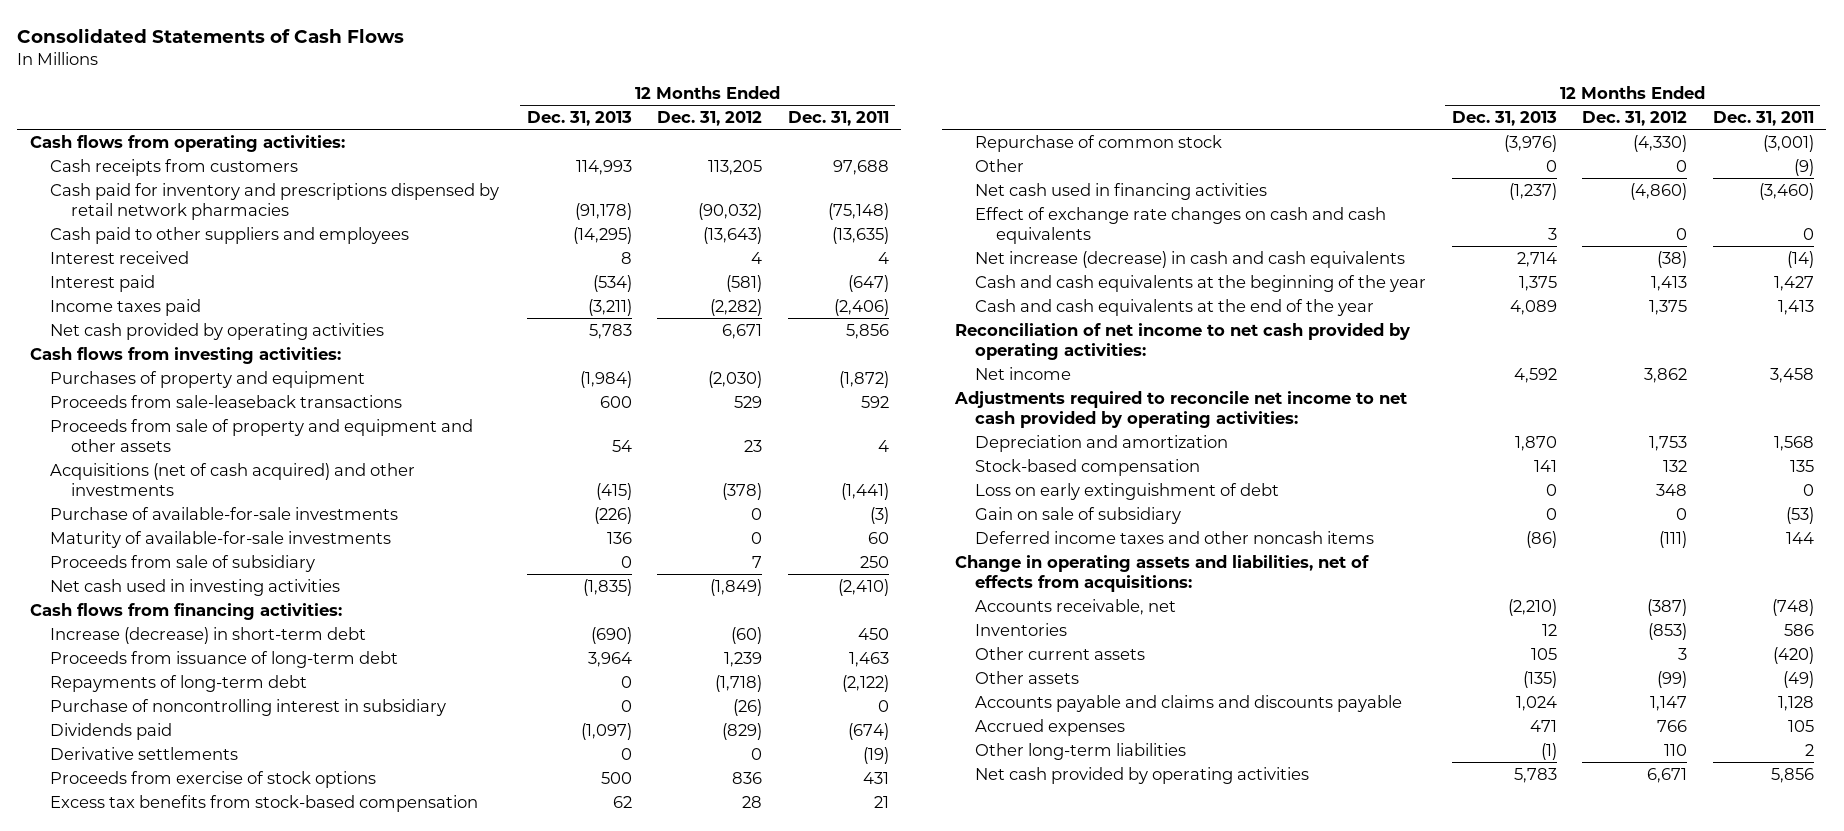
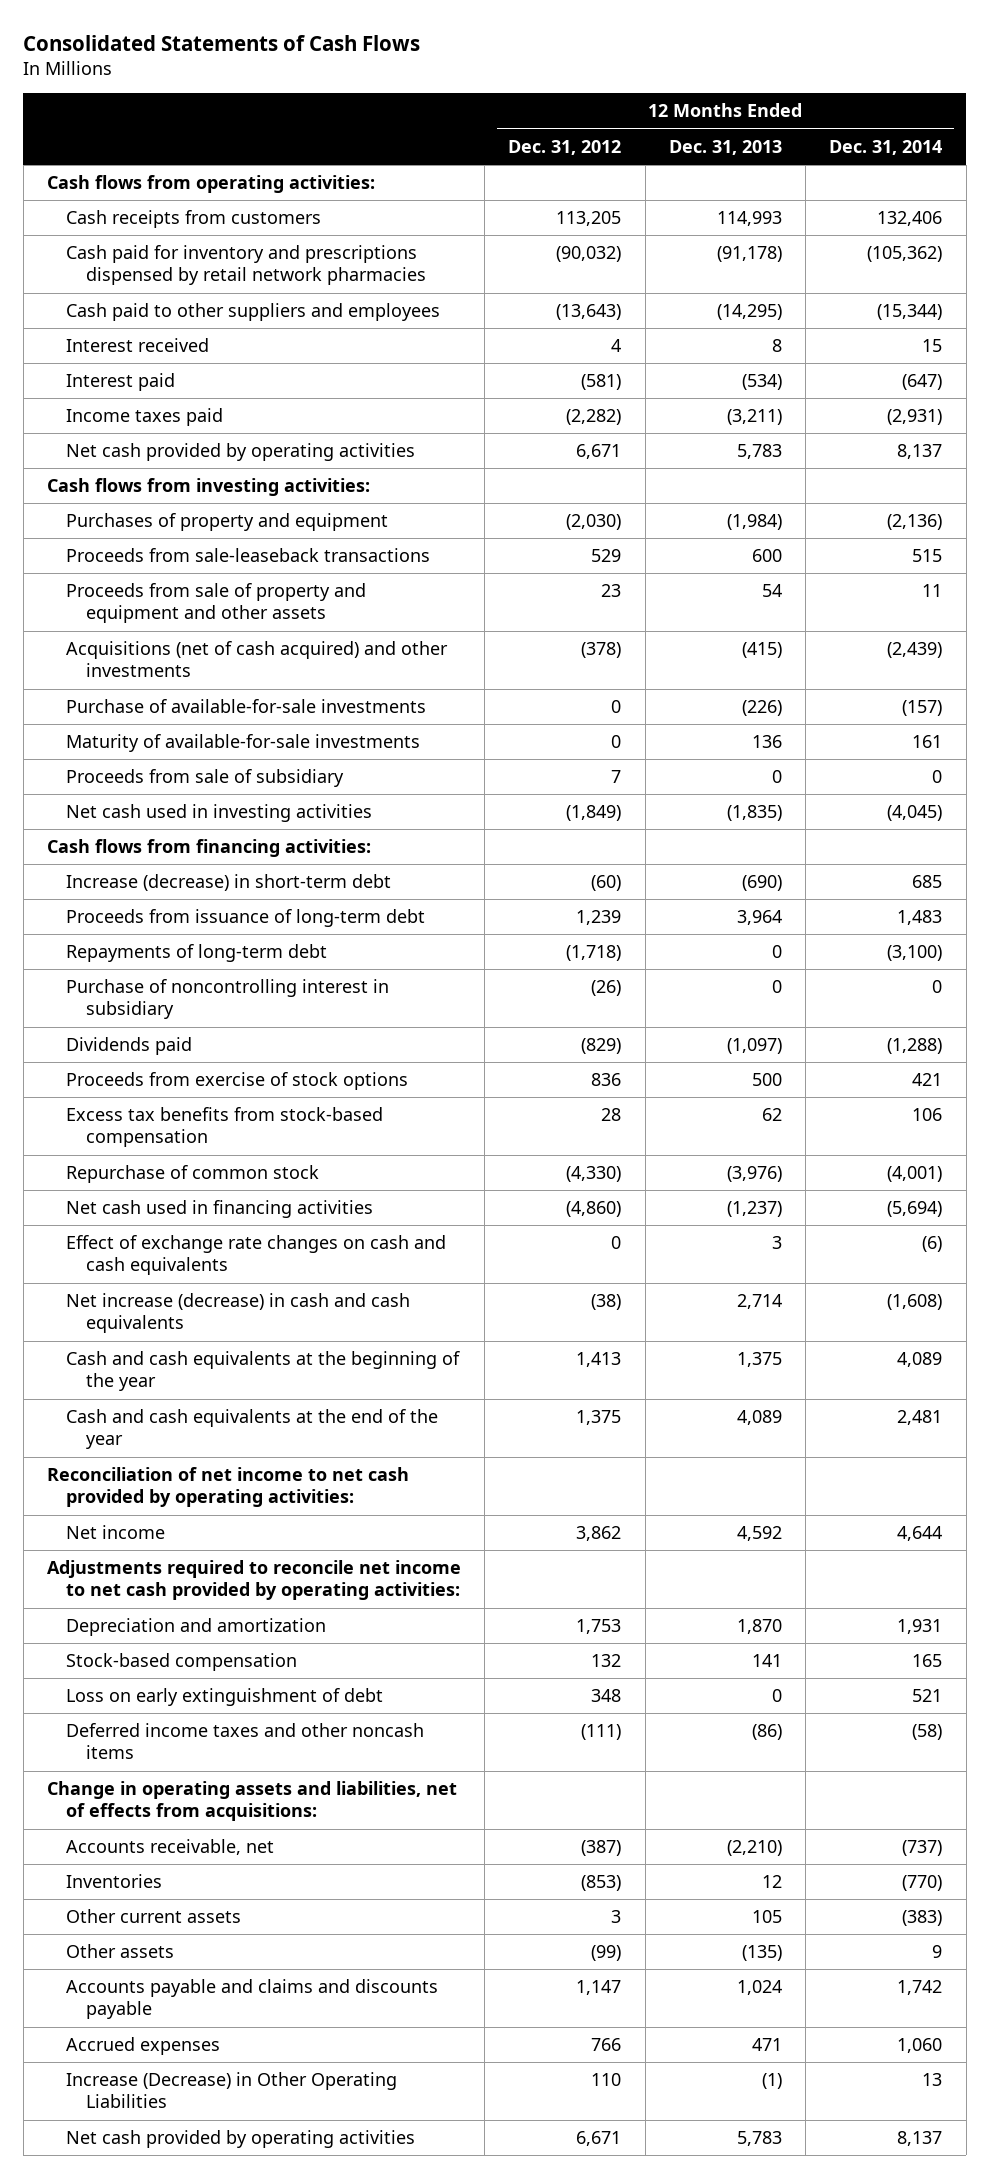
[787,110,889,126] Dec. 31, 2011 -> none
none -> [829,139,943,155] Dec. 31, 2014
[50,746,239,760] Derivative settlements -> none
[975,158,1025,172] Other -> none
[975,506,1182,524] Gain on sale of subsidiary -> none
[975,742,1187,760] Other long-term liabilities -> [66,2072,398,2109] Increase (Decrease) in Other Operating Liabilities

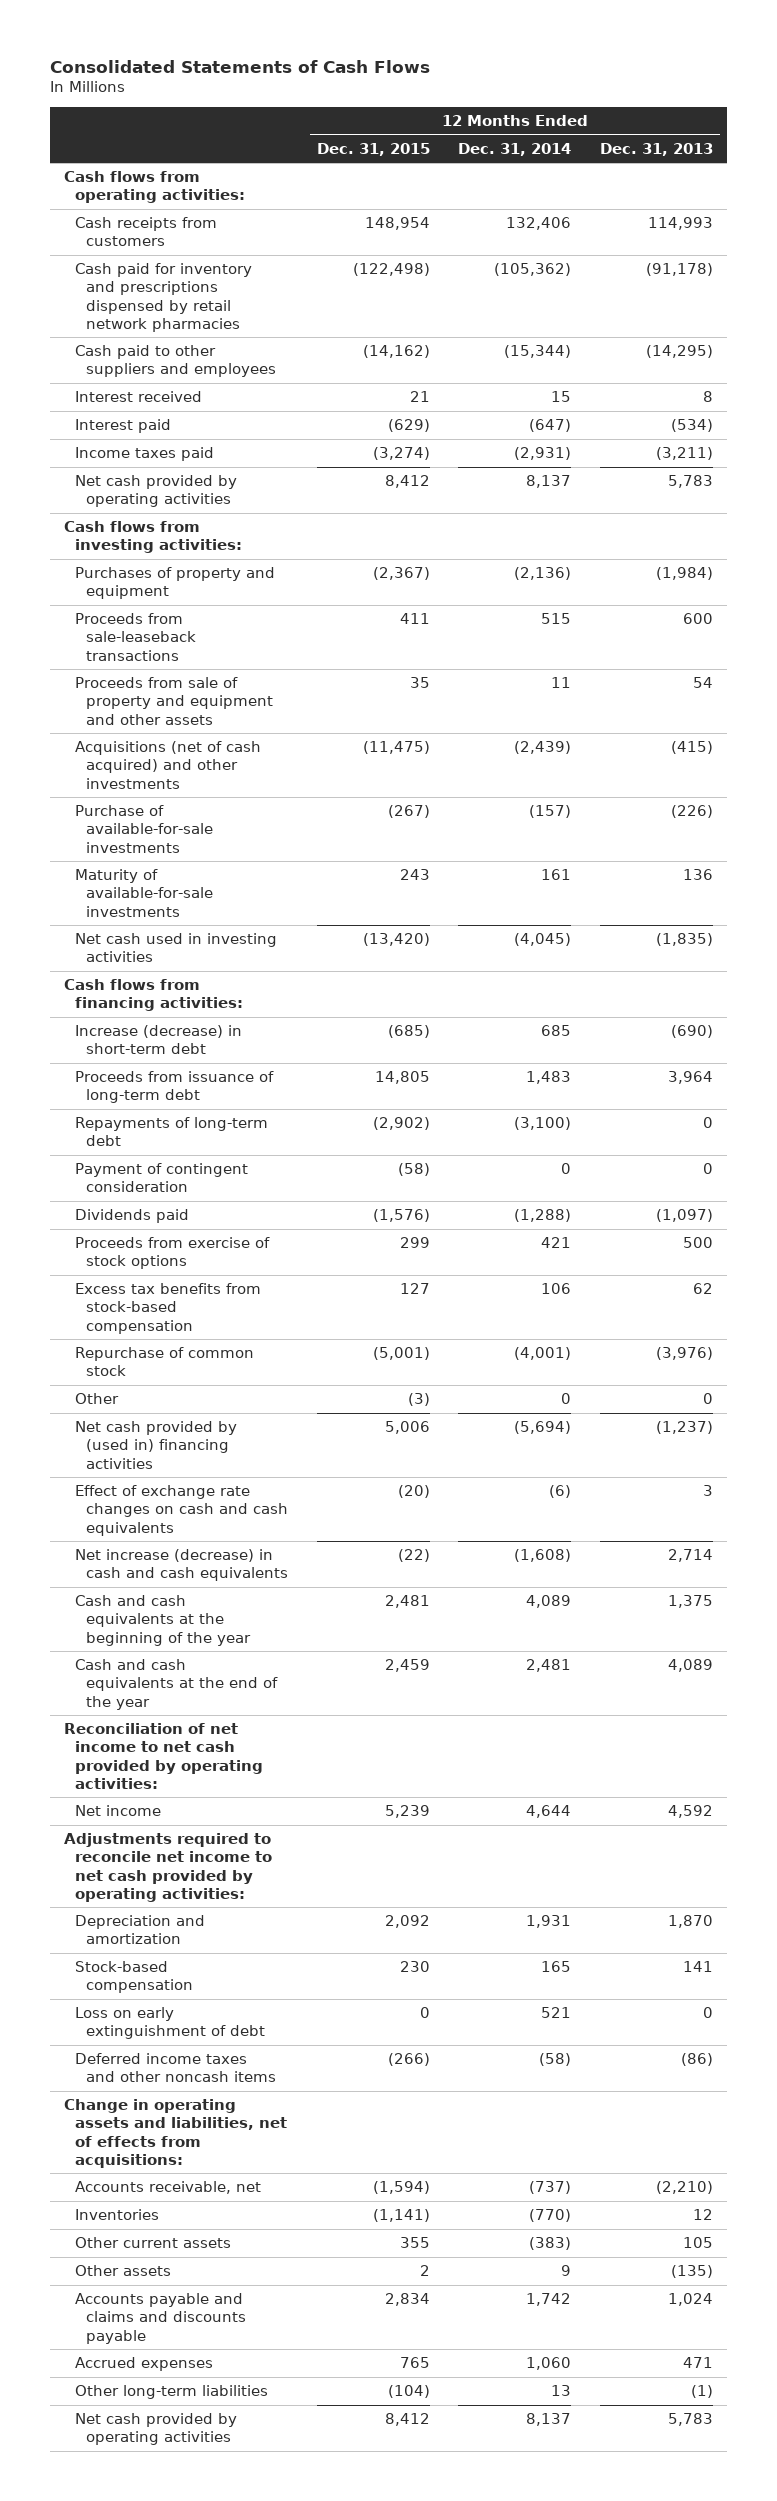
[508,139,622,155] Dec. 31, 2012 -> none
none -> [316,142,430,156] Dec. 31, 2015
[66,769,345,788] Proceeds from sale of subsidiary -> none
[66,979,390,1020] Purchase of noncontrolling interest in subsidiary -> none
none -> [75,1163,249,1193] Payment of contingent consideration
none -> [75,1393,120,1405] Other
[66,1200,374,1219] Net cash used in financing activities -> [75,1421,238,1469] Net cash provided by (used in) financing activities
[66,2072,398,2109] Increase (Decrease) in Other Operating Liabilities -> [75,2385,269,2400] Other long-term liabilities

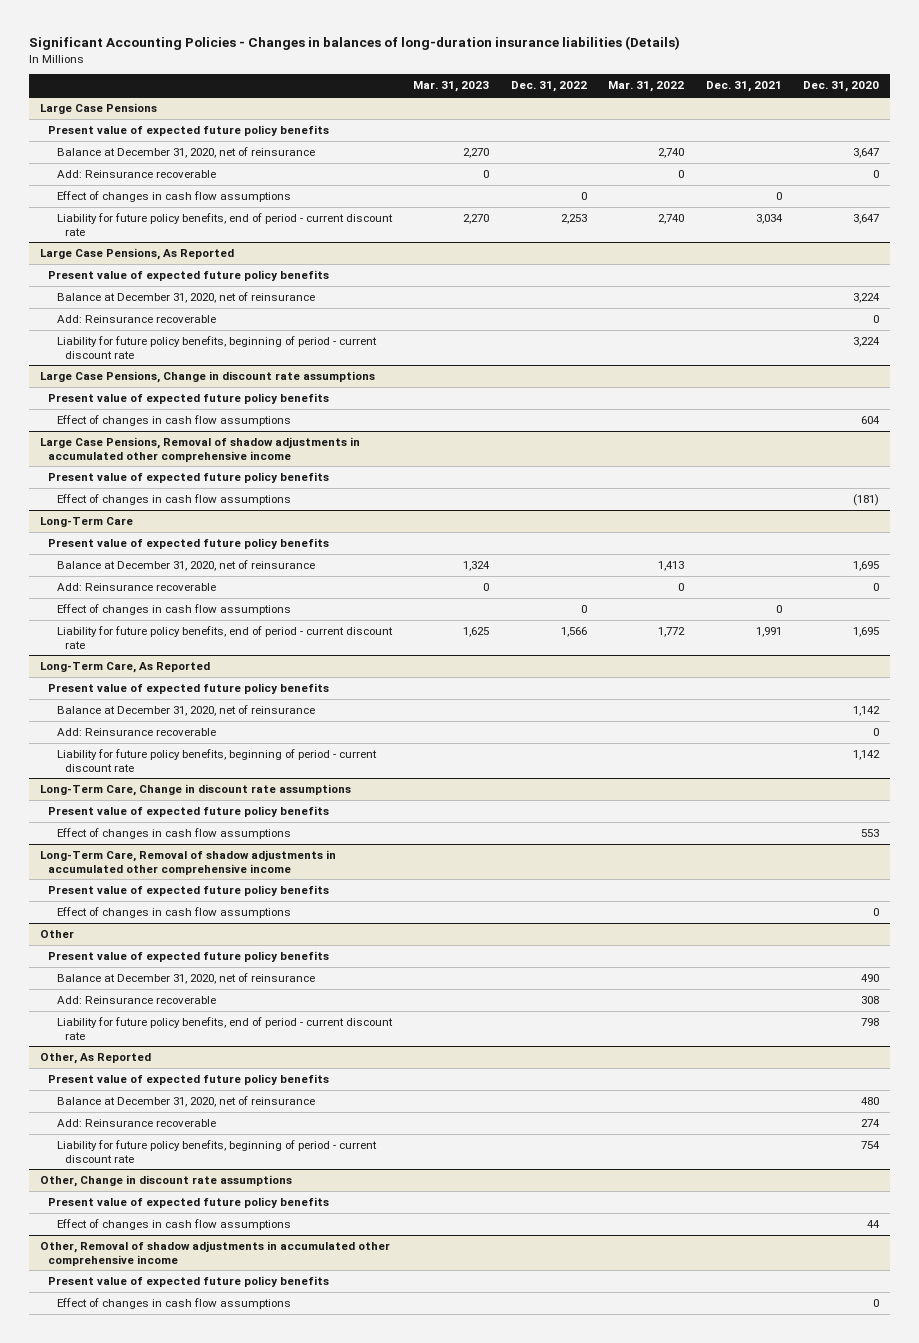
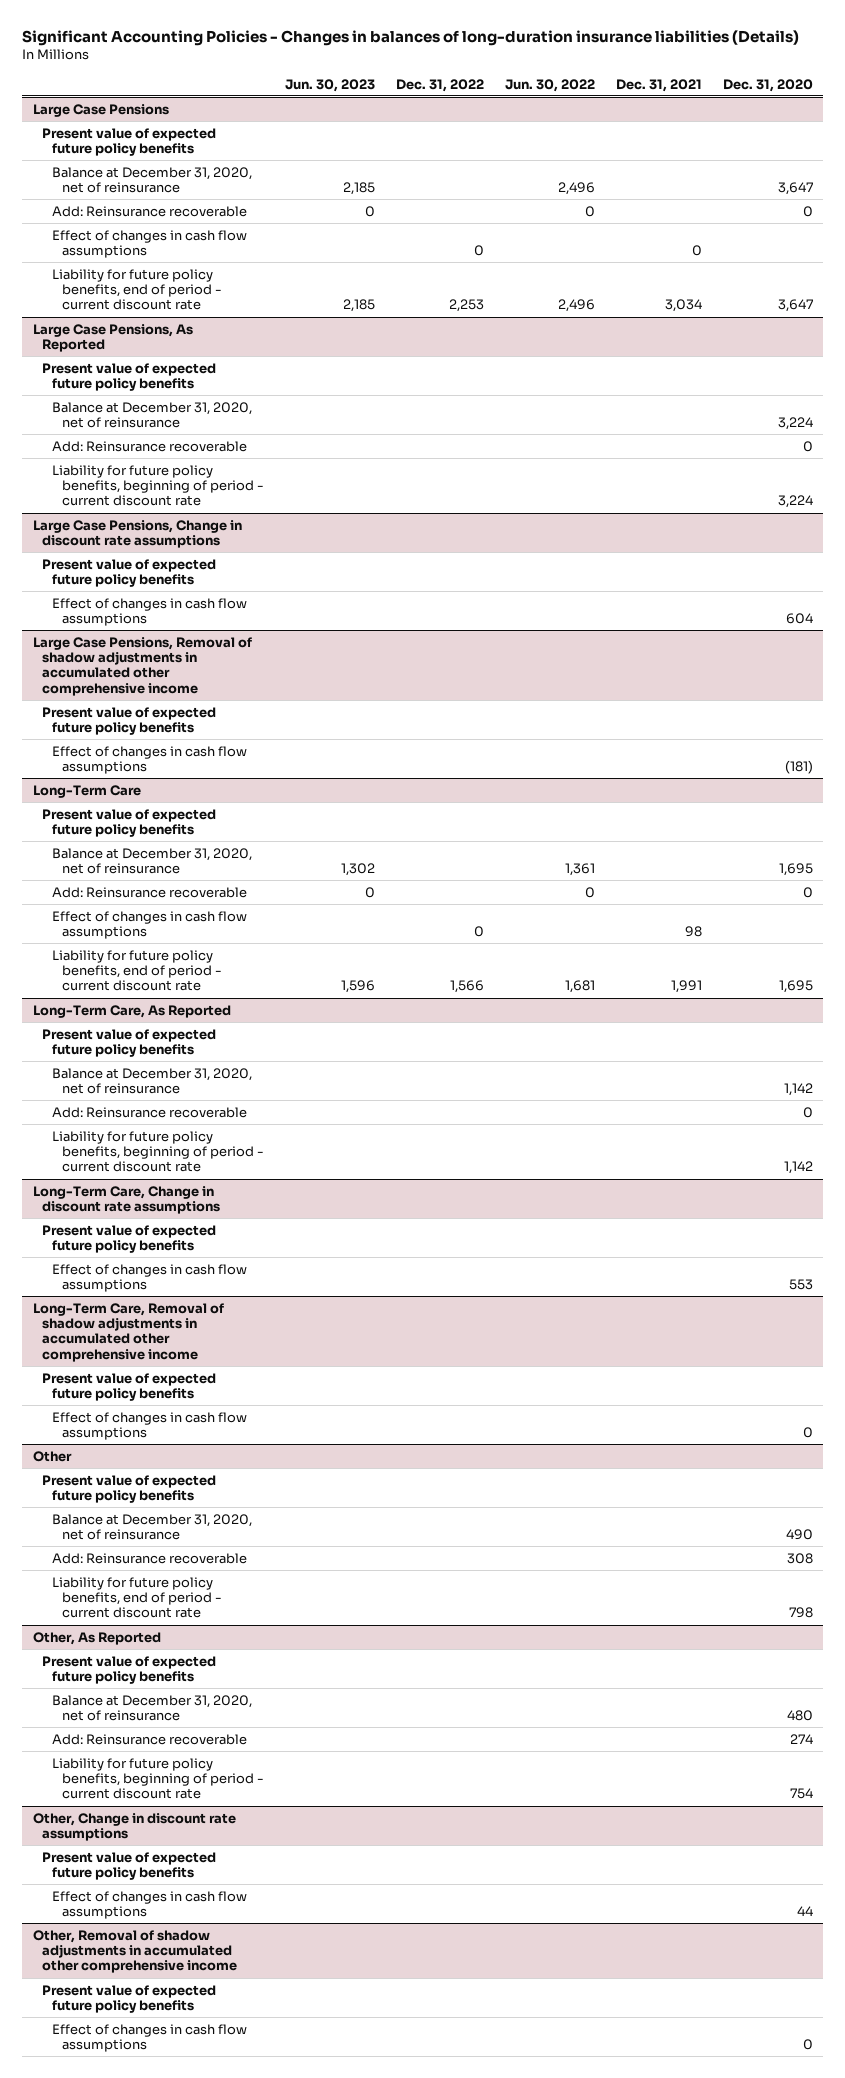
[413,81,490,93] Mar. 31, 2023 -> none
[608,81,685,93] Mar. 31, 2022 -> none
none -> [284,78,375,92] Jun. 30, 2023
none -> [504,78,595,92] Jun. 30, 2022
[775,605,782,614] 0 -> [684,925,702,937] 98

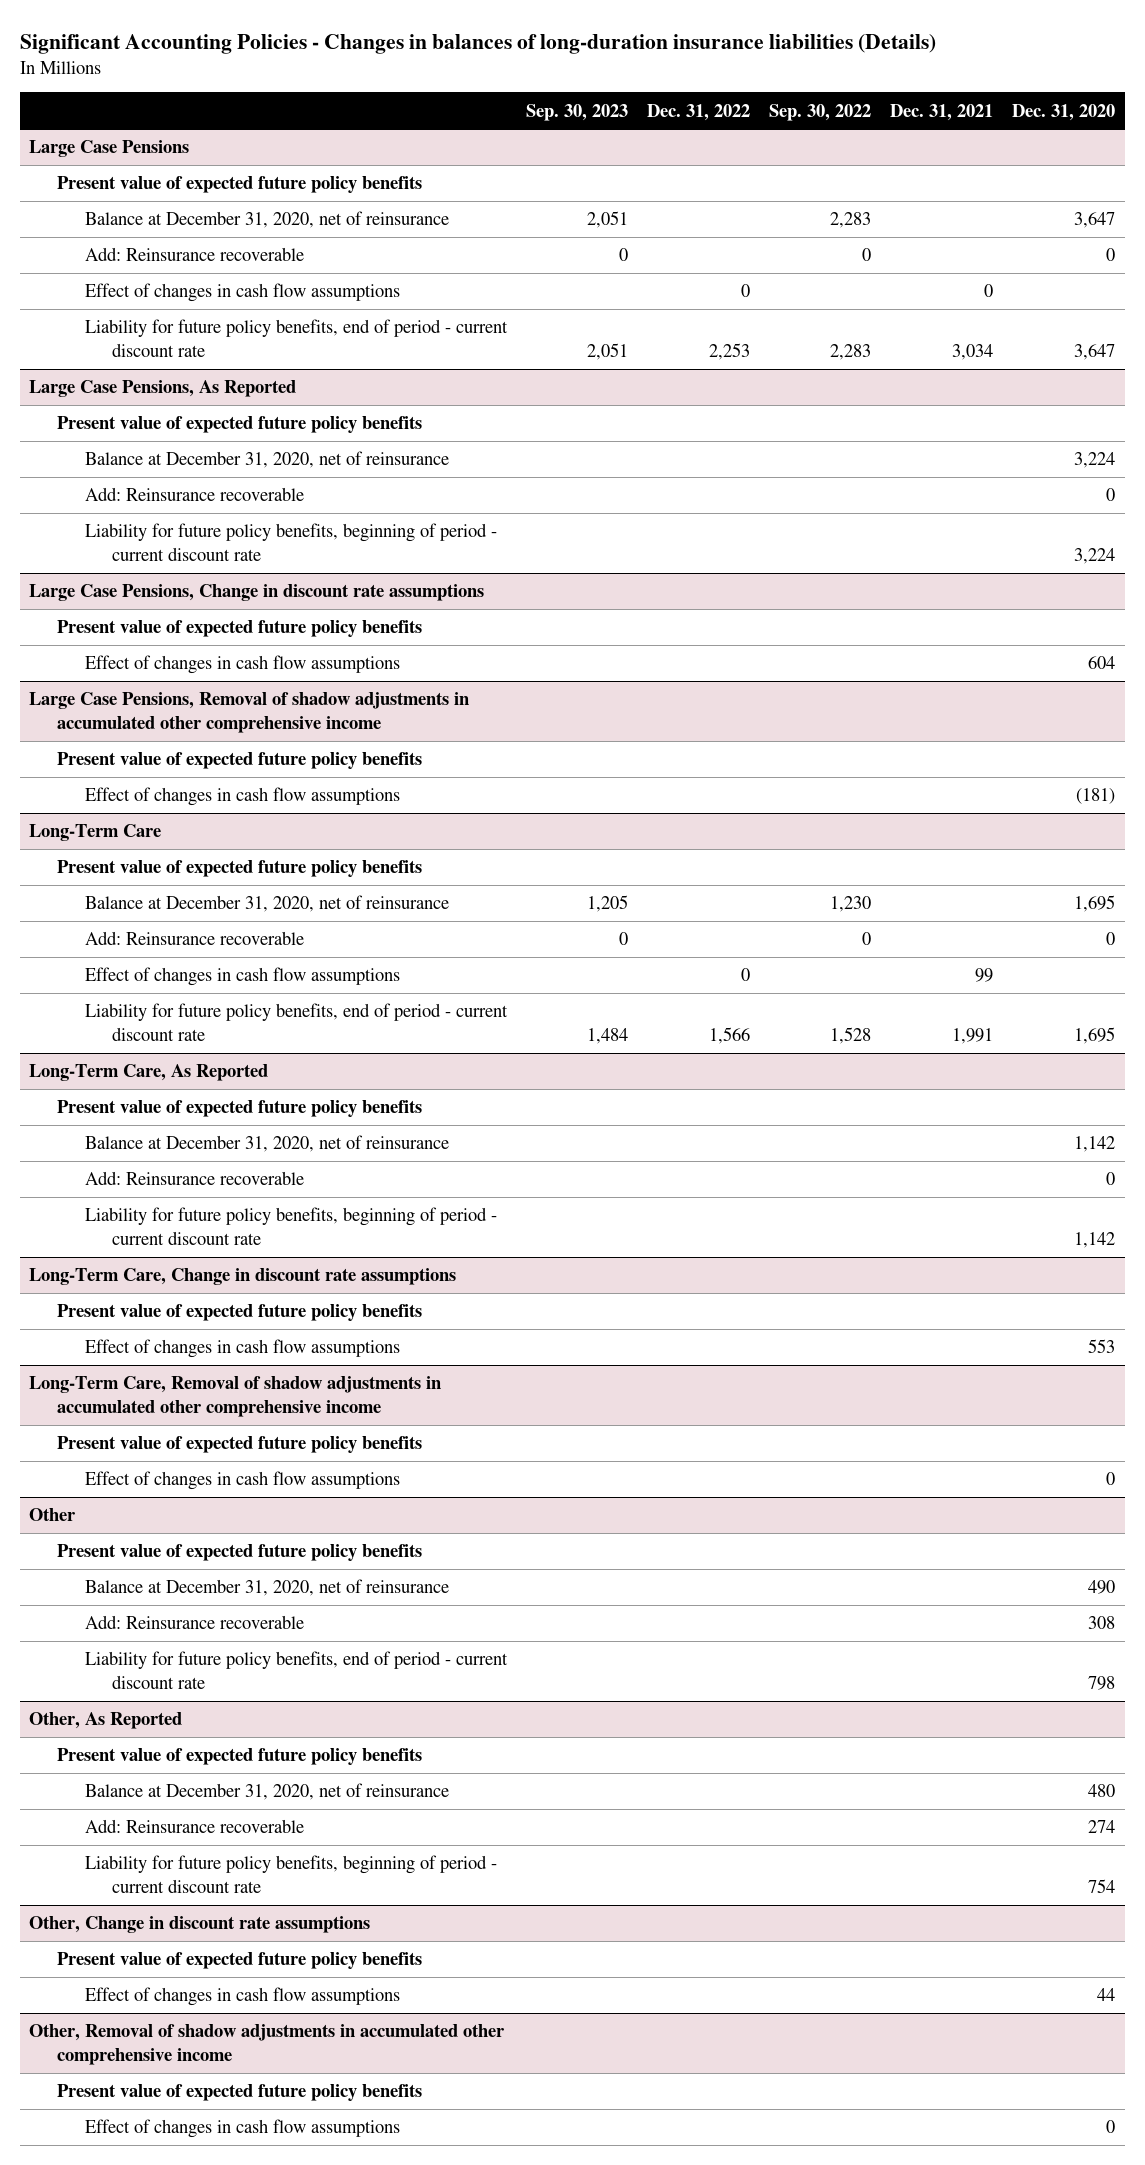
[284,78,375,92] Jun. 30, 2023 -> none
[504,78,595,92] Jun. 30, 2022 -> none
none -> [525,103,628,121] Sep. 30, 2023
none -> [769,103,872,121] Sep. 30, 2022
[684,925,702,937] 98 -> [975,968,994,983] 99

